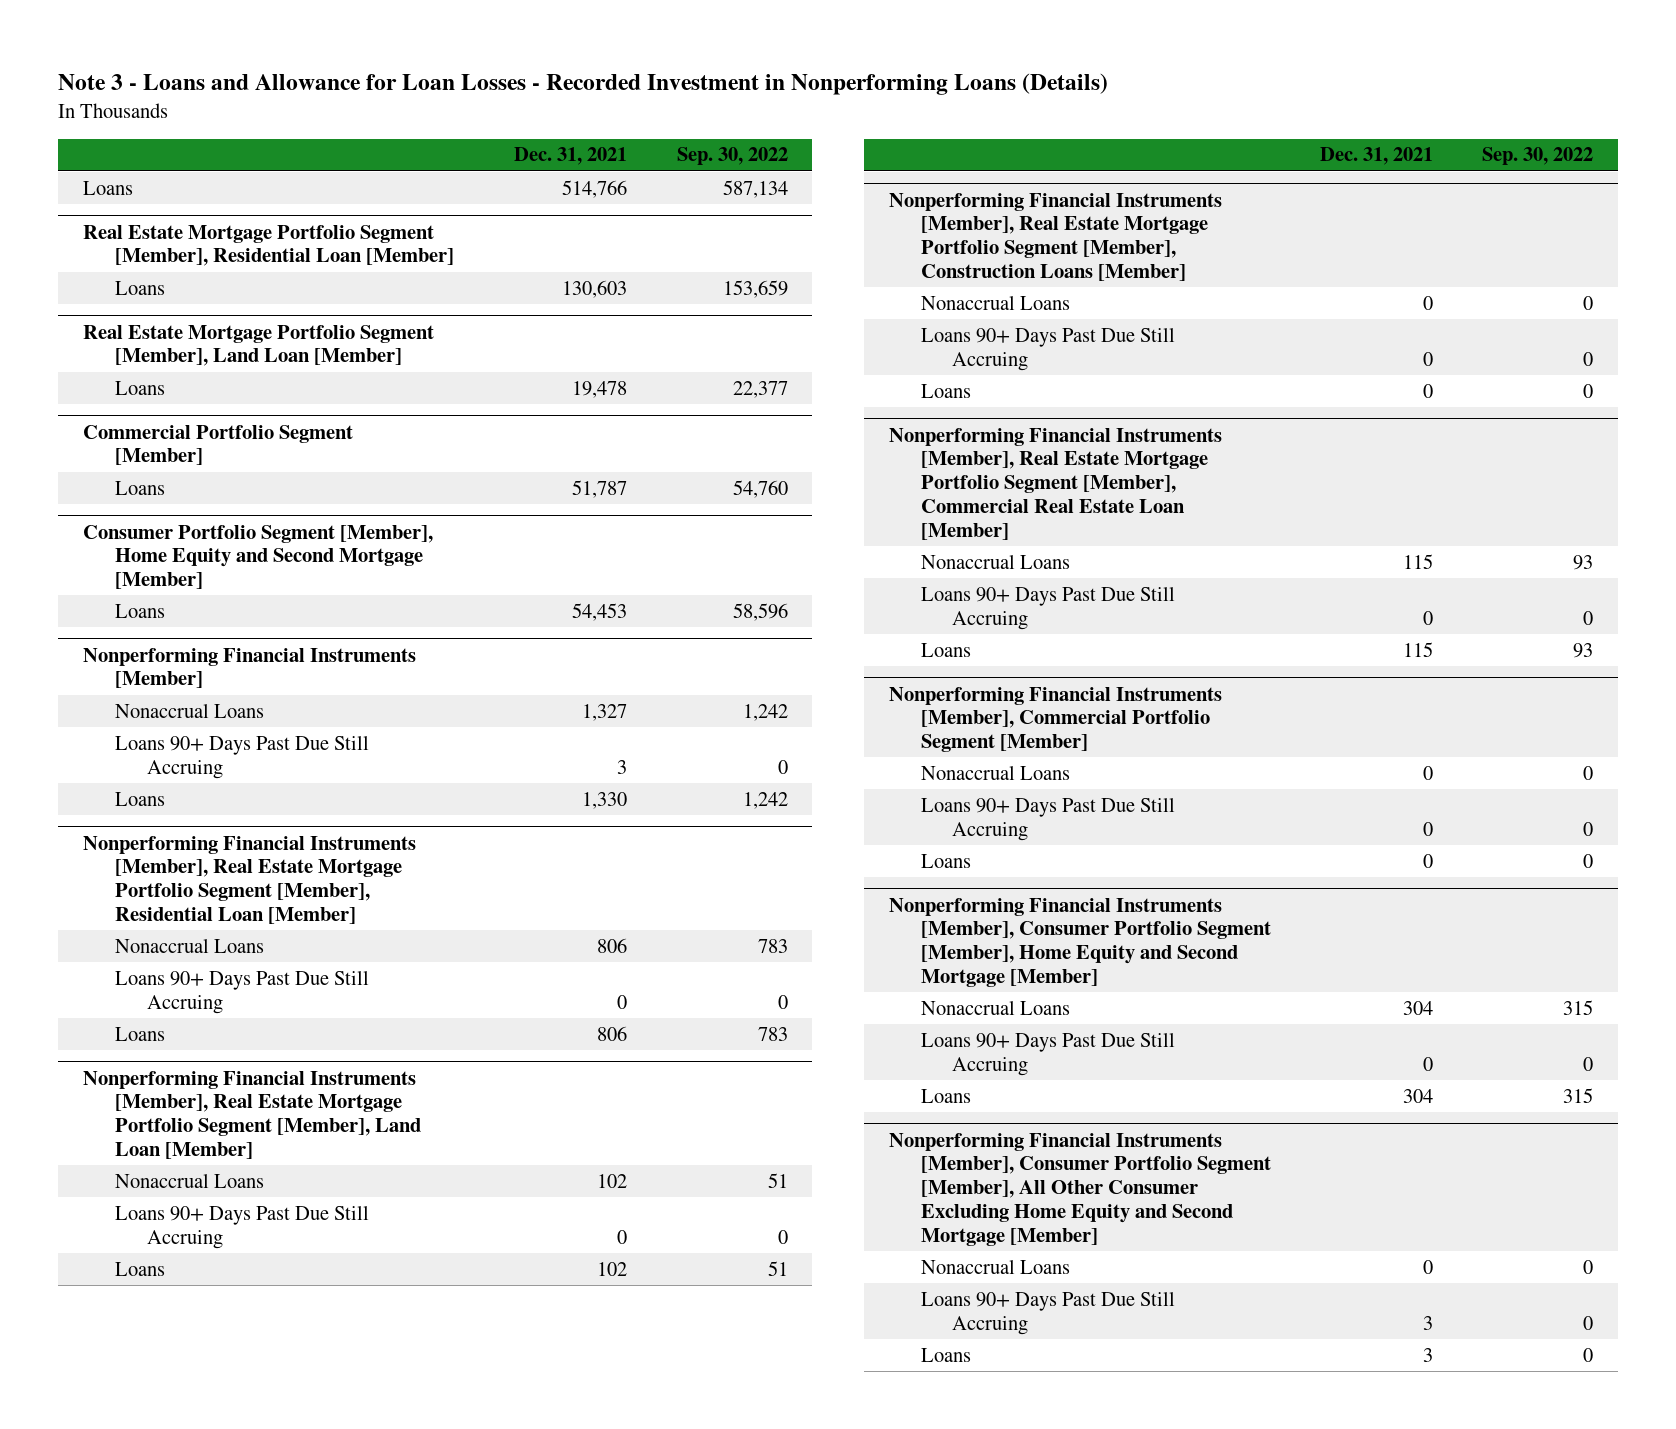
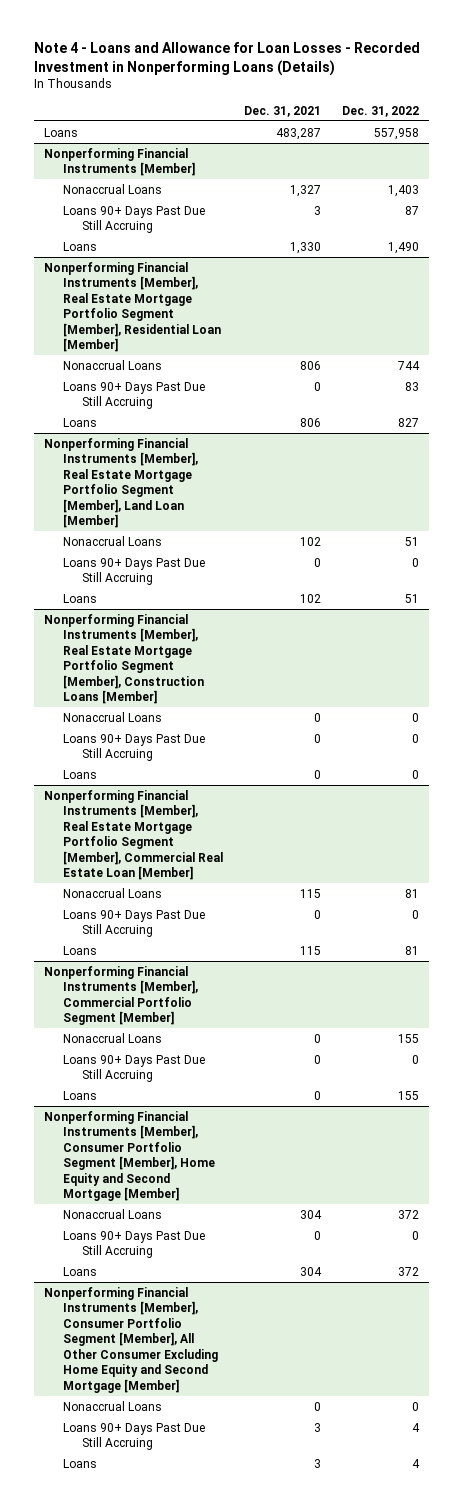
[58,73,1109,96] Note 3 - Loans and Allowance for Loan Losses - Recorded Investment in Nonperforming Loans (Details) -> [34,41,421,76] Note 4 - Loans and Allowance for Loan Losses - Recorded Investment in Nonperforming Loans (Details)
[676,147,788,166] Sep. 30, 2022 -> none
none -> [341,105,419,117] Dec. 31, 2022
[82,224,454,267] Real Estate Mortgage Portfolio Segment [Member], Residential Loan [Member] -> none
[114,280,165,295] Loans -> none
[82,324,434,367] Real Estate Mortgage Portfolio Segment [Member], Land Loan [Member] -> none
[114,380,165,395] Loans -> none
[82,424,353,466] Commercial Portfolio Segment [Member] -> none
[114,480,165,495] Loans -> none
[82,524,433,590] Consumer Portfolio Segment [Member], Home Equity and Second Mortgage [Member] -> none
[114,603,165,618] Loans -> none
[562,179,628,198] 514,766 -> [275,127,321,140] 483,287

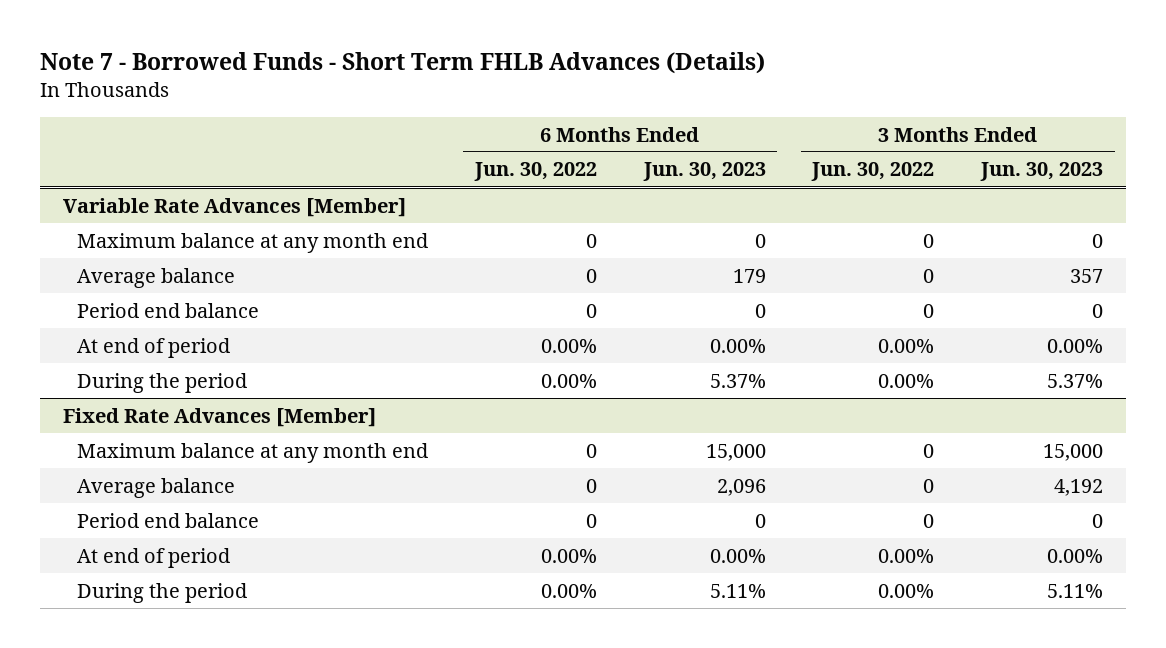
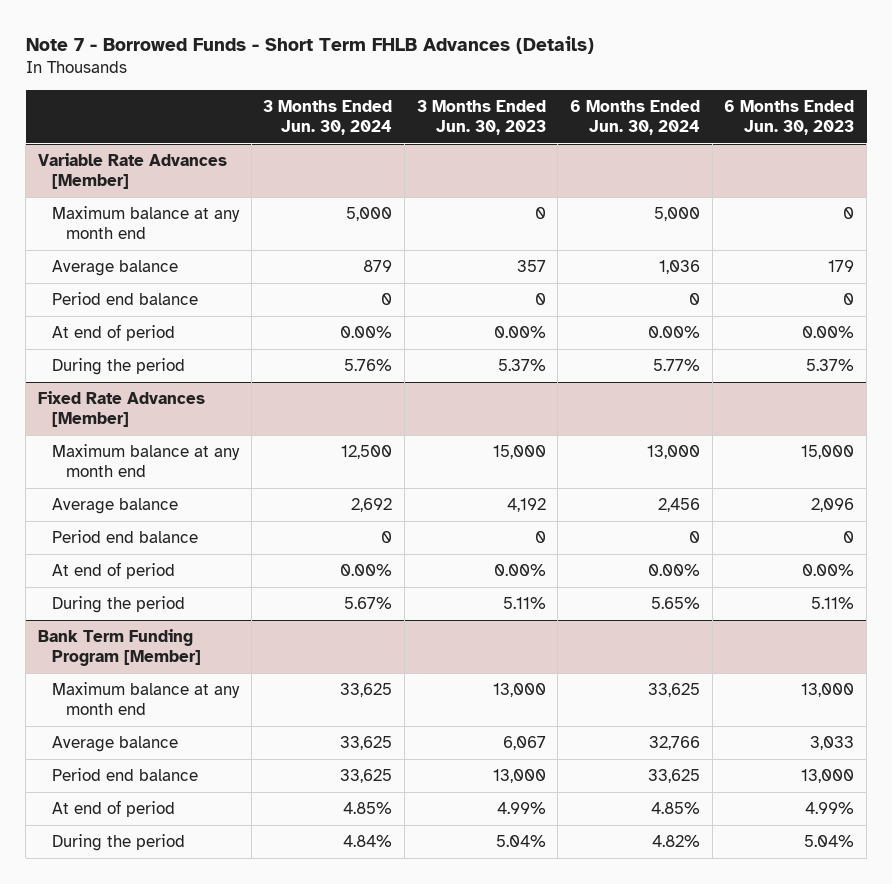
[474,162,598,182] Jun. 30, 2022 -> none
[811,162,935,182] Jun. 30, 2022 -> none
none -> [263,99,393,135] 3 Months Ended Jun. 30, 2024
none -> [569,99,700,135] 6 Months Ended Jun. 30, 2024
none -> [38,629,201,666] Bank Term Funding Program [Member]
none -> [51,682,240,715] Maximum balance at any month end
none -> [51,736,178,753] Average balance
none -> [51,768,198,782] Period end balance
none -> [51,800,175,818] At end of period
none -> [51,834,185,852] During the period

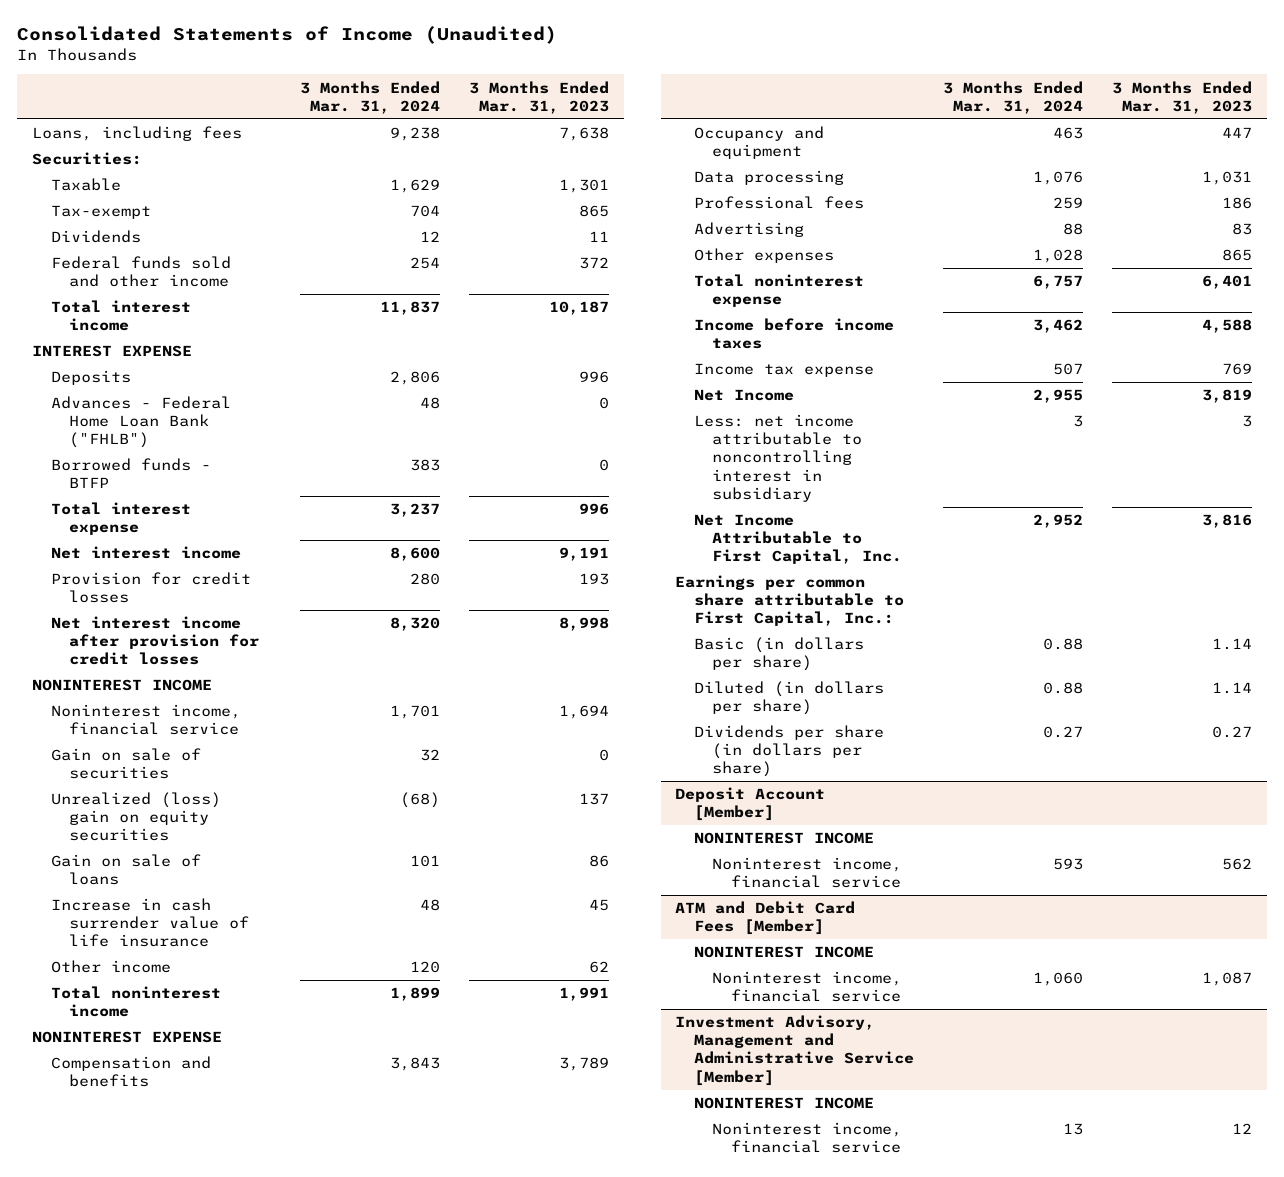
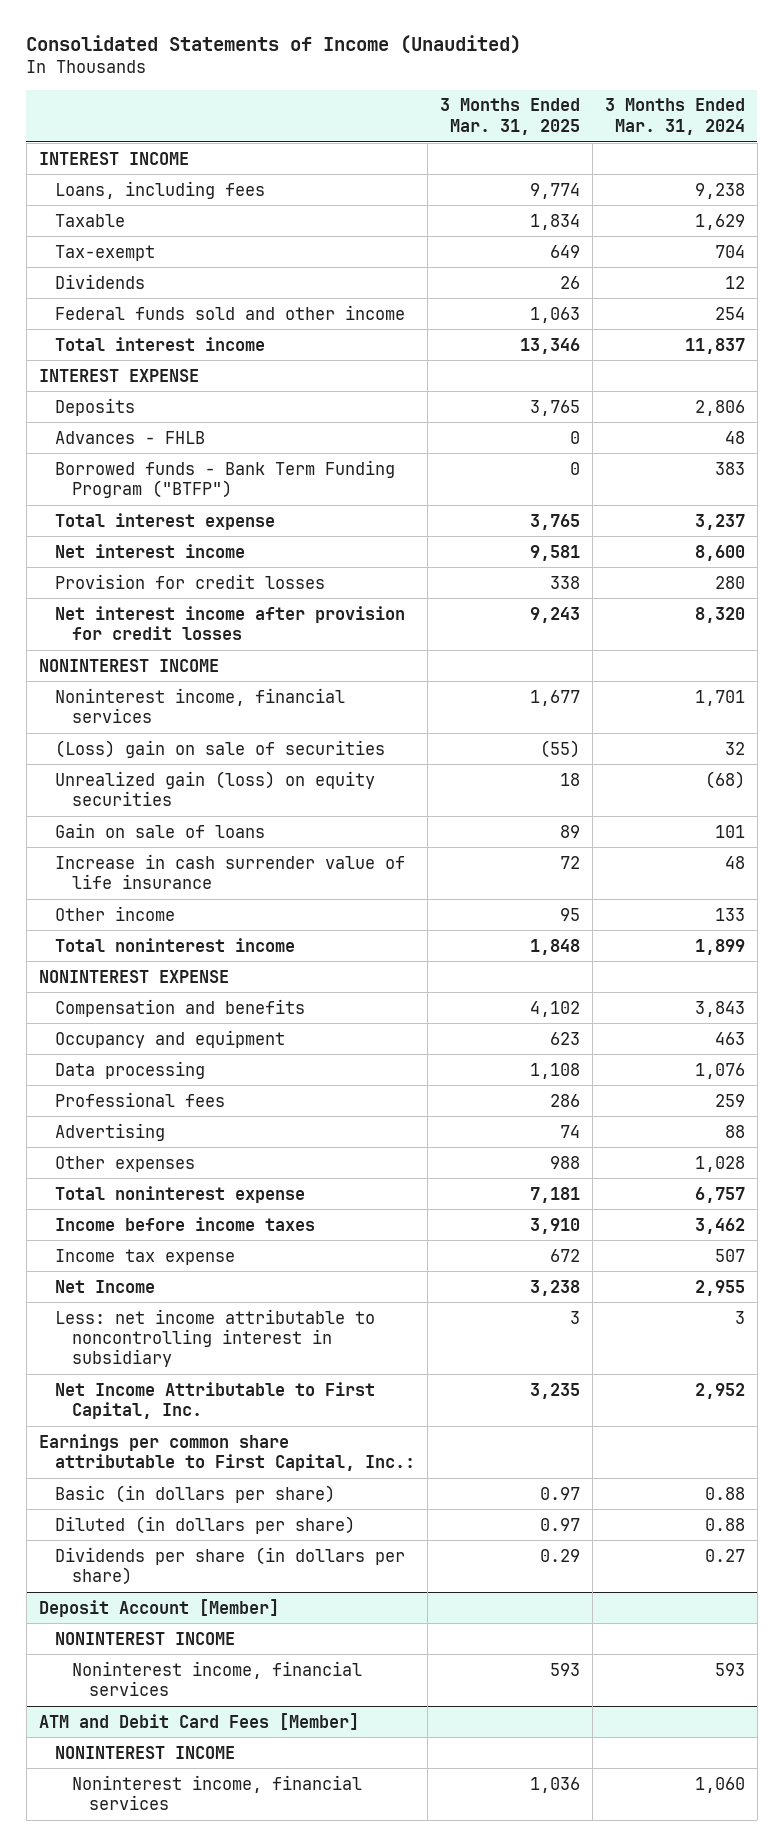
[469,80,610,114] 3 Months Ended Mar. 31, 2023 -> none
none -> [440,98,581,135] 3 Months Ended Mar. 31, 2025
none -> [38,151,189,165] INTEREST INCOME
[32,152,143,166] Securities: -> none
[50,396,231,449] Advances - Federal Home Loan Bank ("FHLB") -> [55,430,206,444] Advances - FHLB
[50,458,211,489] Borrowed funds - BTFP -> [55,459,396,498] Borrowed funds - Bank Term Funding Program ("BTFP")
[50,704,241,736] Noninterest income, financial service -> [55,687,346,723] Noninterest income, financial services
[50,748,201,780] Gain on sale of securities -> [55,739,386,758] (Loss) gain on sale of securities
[50,792,221,842] Unrealized (loss) gain on equity securities -> [55,770,376,806] Unrealized gain (loss) on equity securities
[409,961,440,974] 120 -> [714,907,745,921] 133
[712,857,903,889] Noninterest income, financial service -> [72,1660,363,1696] Noninterest income, financial services
[675,1015,914,1086] Investment Advisory, Management and Administrative Service [Member] -> none
[693,1097,874,1110] NONINTEREST INCOME -> none
[712,1122,903,1154] Noninterest income, financial service -> none
[712,971,903,1003] Noninterest income, financial service -> [72,1774,363,1810] Noninterest income, financial services

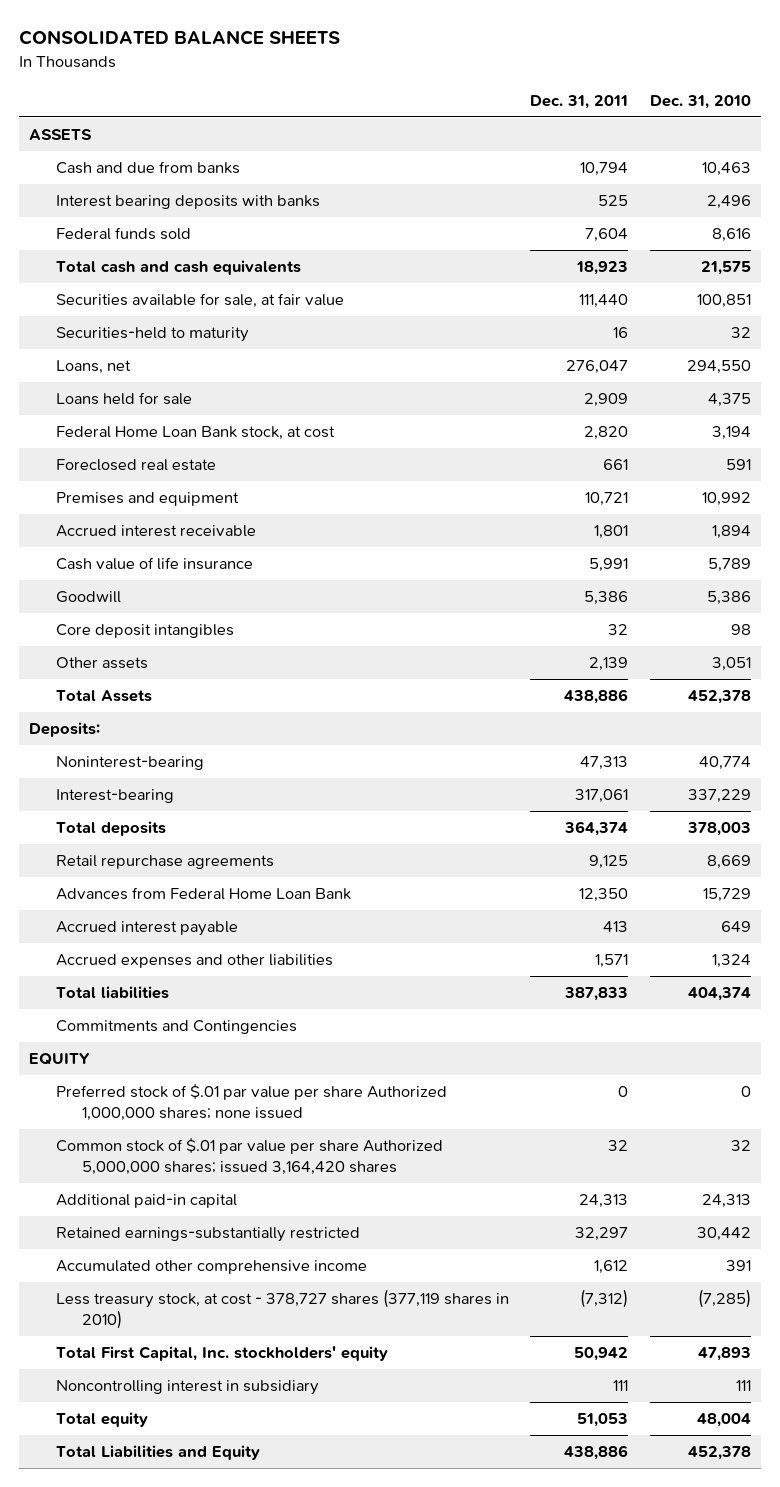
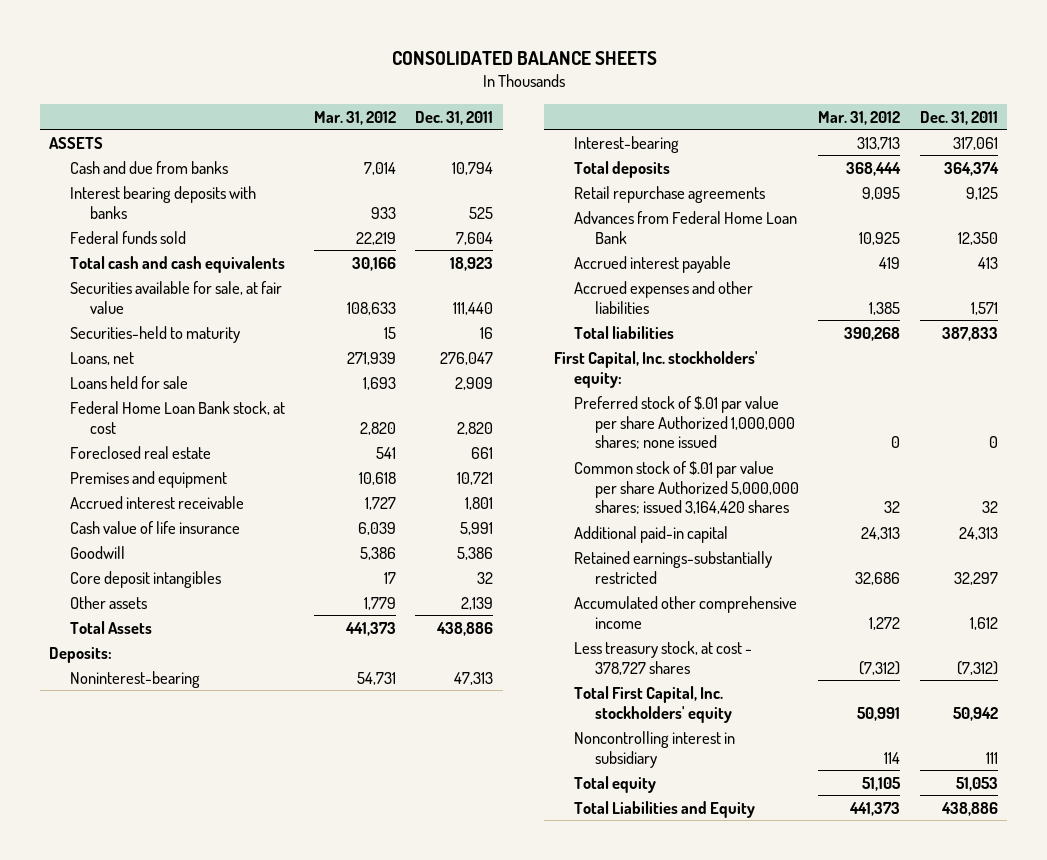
[649,94,751,109] Dec. 31, 2010 -> none
none -> [313,110,396,125] Mar. 31, 2012
[55,1020,297,1035] Commitments and Contingencies -> none
[29,1053,91,1066] EQUITY -> none
none -> [553,350,758,388] First Capital, Inc. stockholders' equity:
[55,1289,509,1330] Less treasury stock, at cost - 378,727 shares (377,119 shares in 2010) -> [574,640,753,675] Less treasury stock, at cost - 378,727 shares

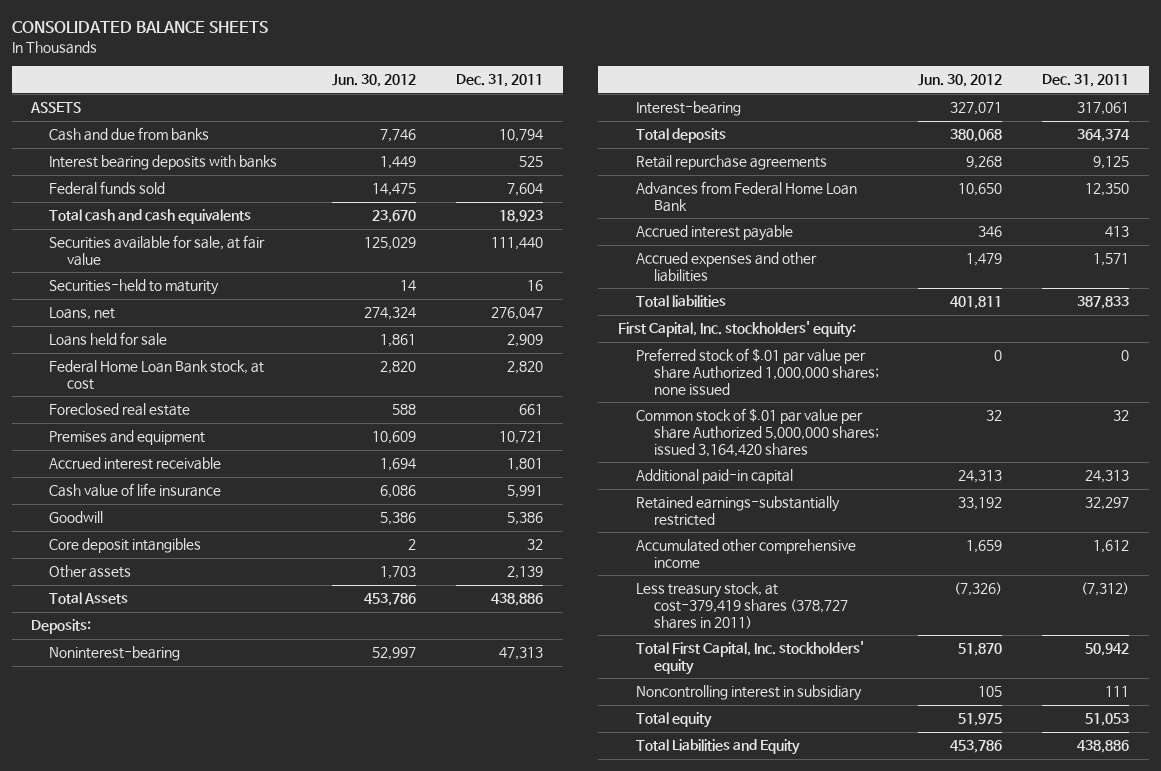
[313,110,396,125] Mar. 31, 2012 -> none
none -> [332,74,417,88] Jun. 30, 2012
[574,640,753,675] Less treasury stock, at cost - 378,727 shares -> [635,582,848,629] Less treasury stock, at cost-379,419 shares (378,727 shares in 2011)

